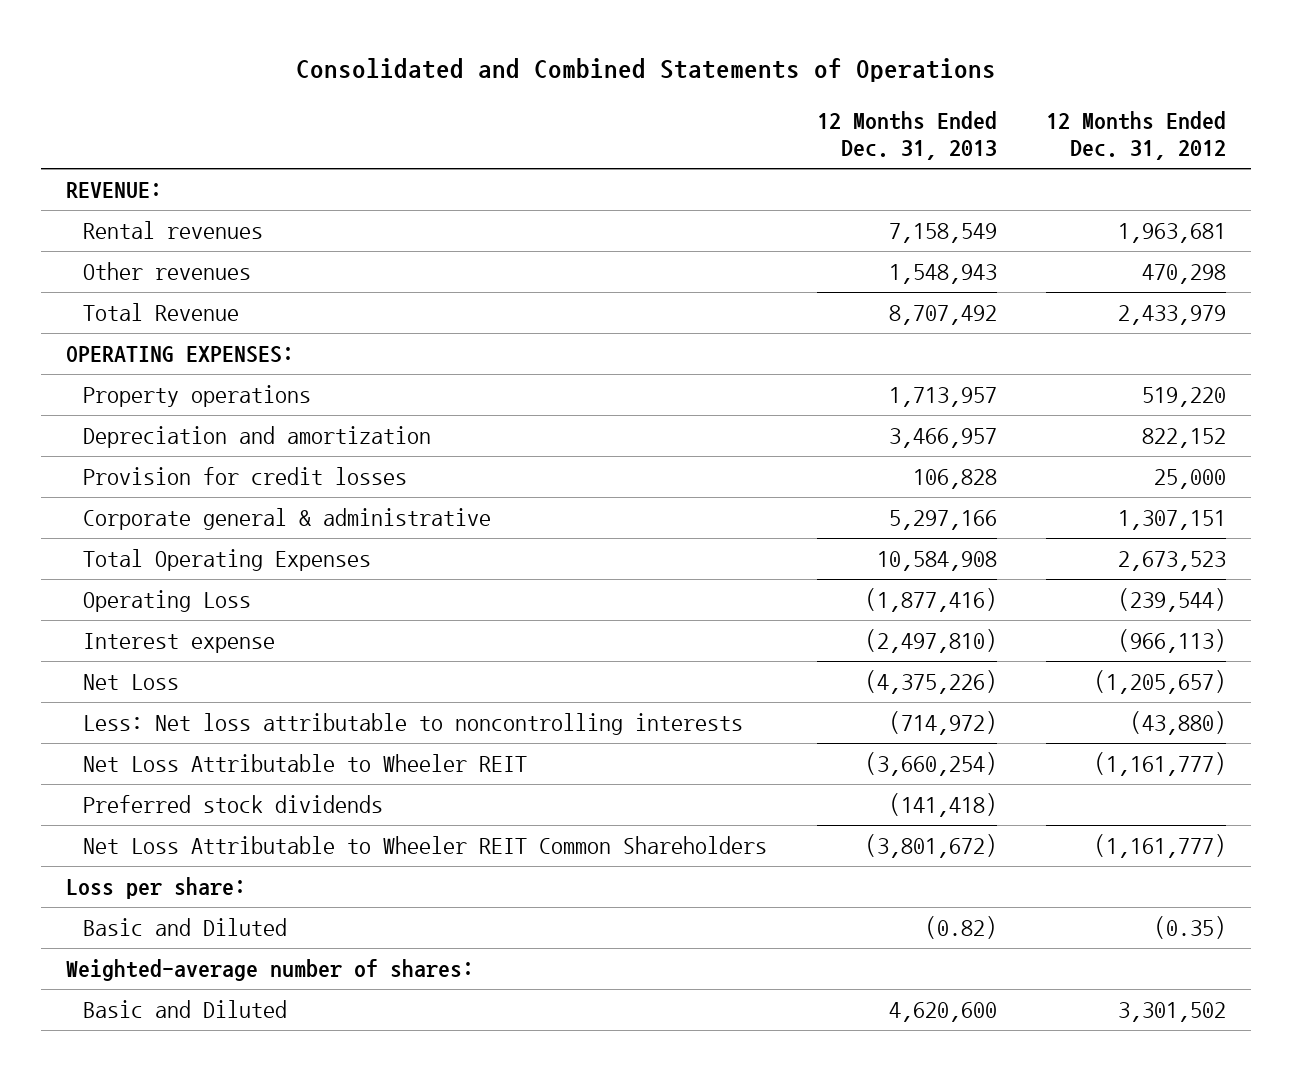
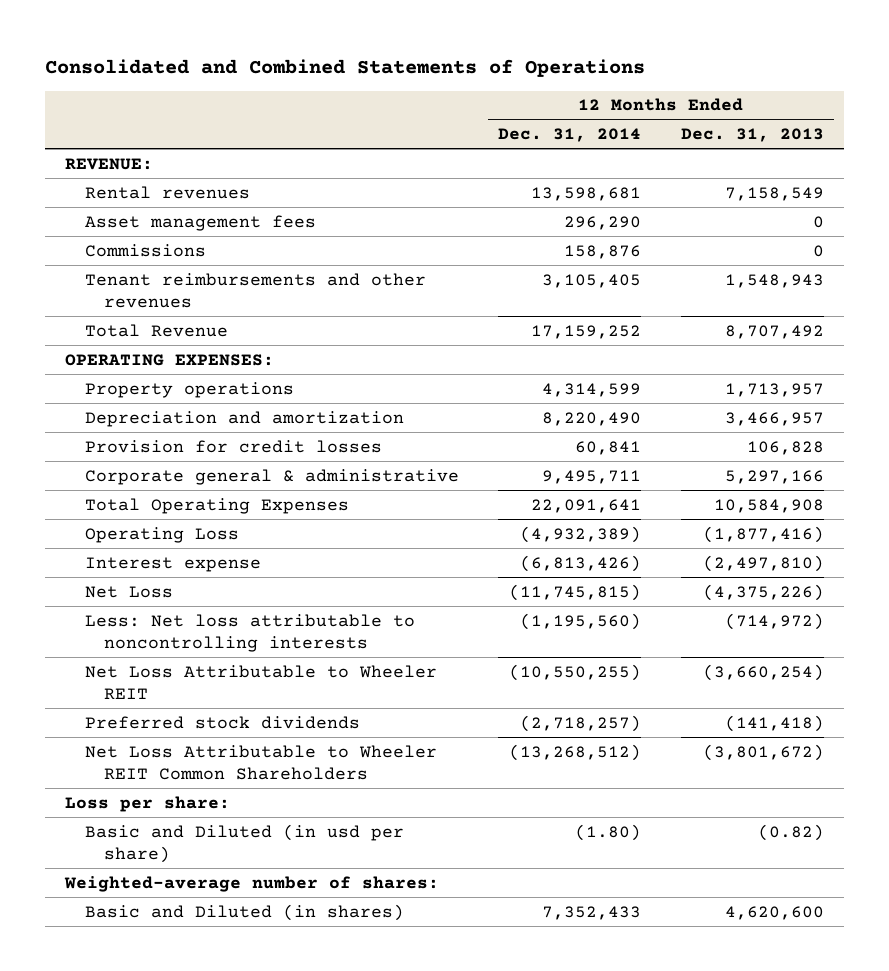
[1046,111,1227,161] 12 Months Ended Dec. 31, 2012 -> none
none -> [498,127,642,142] Dec. 31, 2014
none -> [84,214,316,231] Asset management fees
none -> [84,243,206,257] Commissions
[82,261,251,280] Other revenues -> [84,272,426,309] Tenant reimbursements and other revenues
[82,917,287,936] Basic and Diluted -> [84,823,404,864] Basic and Diluted (in usd per share)
[82,999,287,1018] Basic and Diluted -> [84,903,404,921] Basic and Diluted (in shares)

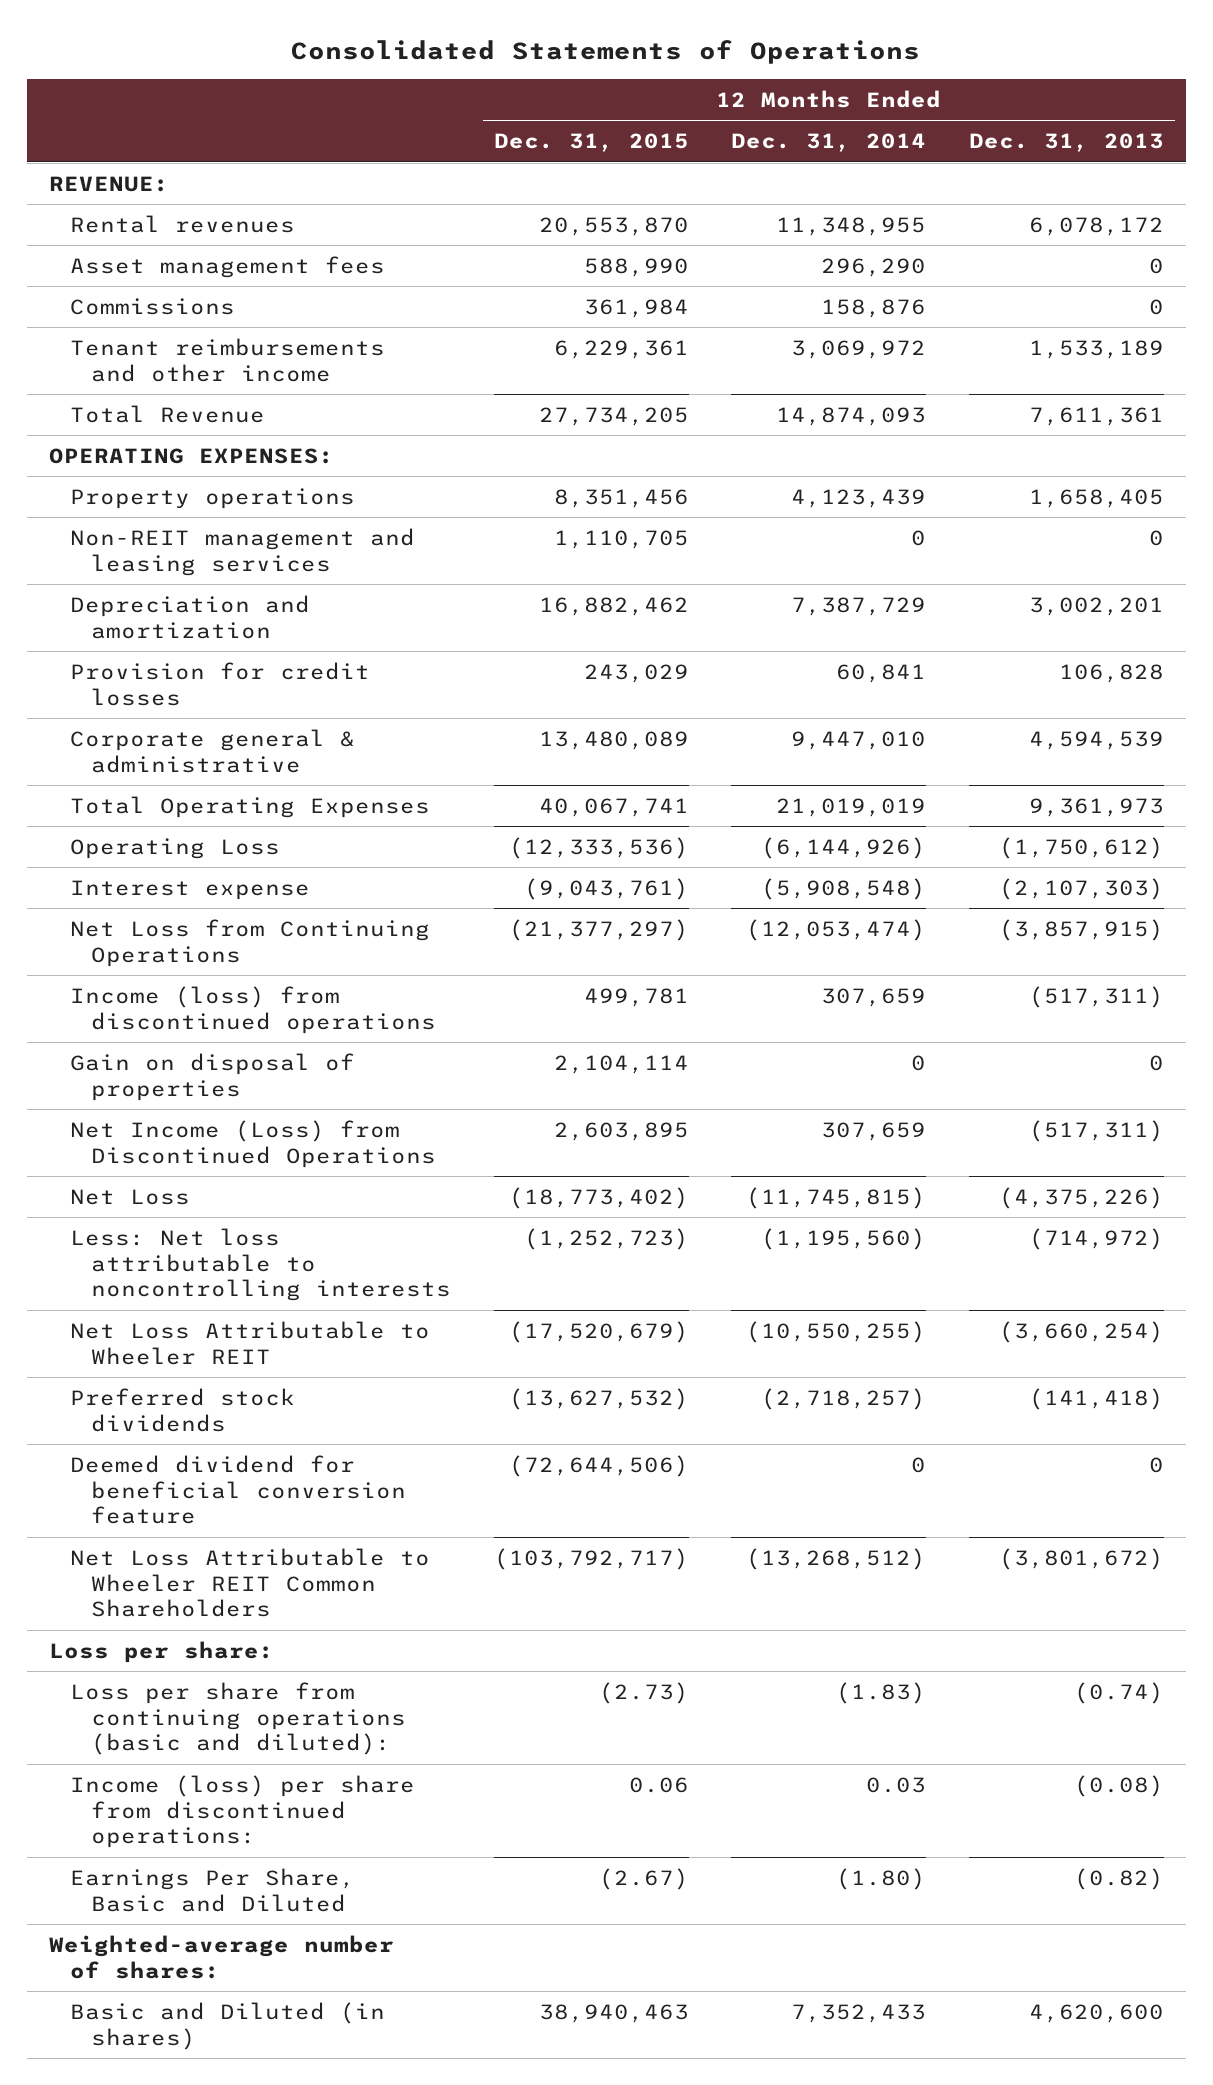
[44,58,645,77] Consolidated and Combined Statements of Operations -> [291,39,921,64] Consolidated Statements of Operations
none -> [493,133,689,153] Dec. 31, 2015
[531,186,642,201] 13,598,681 -> [776,216,927,236] 11,348,955
[725,186,825,201] 7,158,549 -> [1029,216,1165,236] 6,078,172
[84,272,426,309] Tenant reimbursements and other revenues -> [69,337,385,382] Tenant reimbursements and other income
[542,273,642,288] 3,105,405 -> [791,339,927,359] 3,069,972
[725,273,825,288] 1,548,943 -> [1029,339,1165,359] 1,533,189
[531,324,642,339] 17,159,252 -> [776,406,927,426] 14,874,093
[725,324,825,339] 8,707,492 -> [1029,406,1165,426] 7,611,361
[542,382,642,397] 4,314,599 -> [791,488,927,508] 4,123,439
[725,382,825,397] 1,713,957 -> [1029,488,1165,508] 1,658,405
none -> [69,527,415,576] Non-REIT management and leasing services
[542,411,642,426] 8,220,490 -> [791,596,927,616] 7,387,729
[725,411,825,426] 3,466,957 -> [1029,596,1165,616] 3,002,201
[542,469,642,484] 9,495,711 -> [791,730,927,750] 9,447,010
[725,469,825,484] 5,297,166 -> [1029,730,1165,750] 4,594,539
[531,498,642,513] 22,091,641 -> [776,797,927,817] 21,019,019
[714,498,825,513] 10,584,908 -> [1029,797,1165,817] 9,361,973
[520,525,642,543] (4,932,389) -> [761,836,927,859] (6,144,926)
[703,525,825,543] (1,877,416) -> [999,836,1165,859] (1,750,612)
[520,554,642,572] (6,813,426) -> [761,877,927,900] (5,908,548)
[703,554,825,572] (2,497,810) -> [999,877,1165,900] (2,107,303)
none -> [69,918,430,967] Net Loss from Continuing Operations
none -> [69,985,436,1034] Income (loss) from discontinued operations
none -> [69,1052,355,1101] Gain on disposal of properties
none -> [69,1119,436,1168] Net Income (Loss) from Discontinued Operations
none -> [69,1454,406,1525] Deemed dividend for beneficial conversion feature
none -> [69,1681,406,1756] Loss per share from continuing operations (basic and diluted):
none -> [69,1774,415,1849] Income (loss) per share from discontinued operations:
[84,823,404,864] Basic and Diluted (in usd per share) -> [69,1867,355,1912] Earnings Per Share, Basic and Diluted

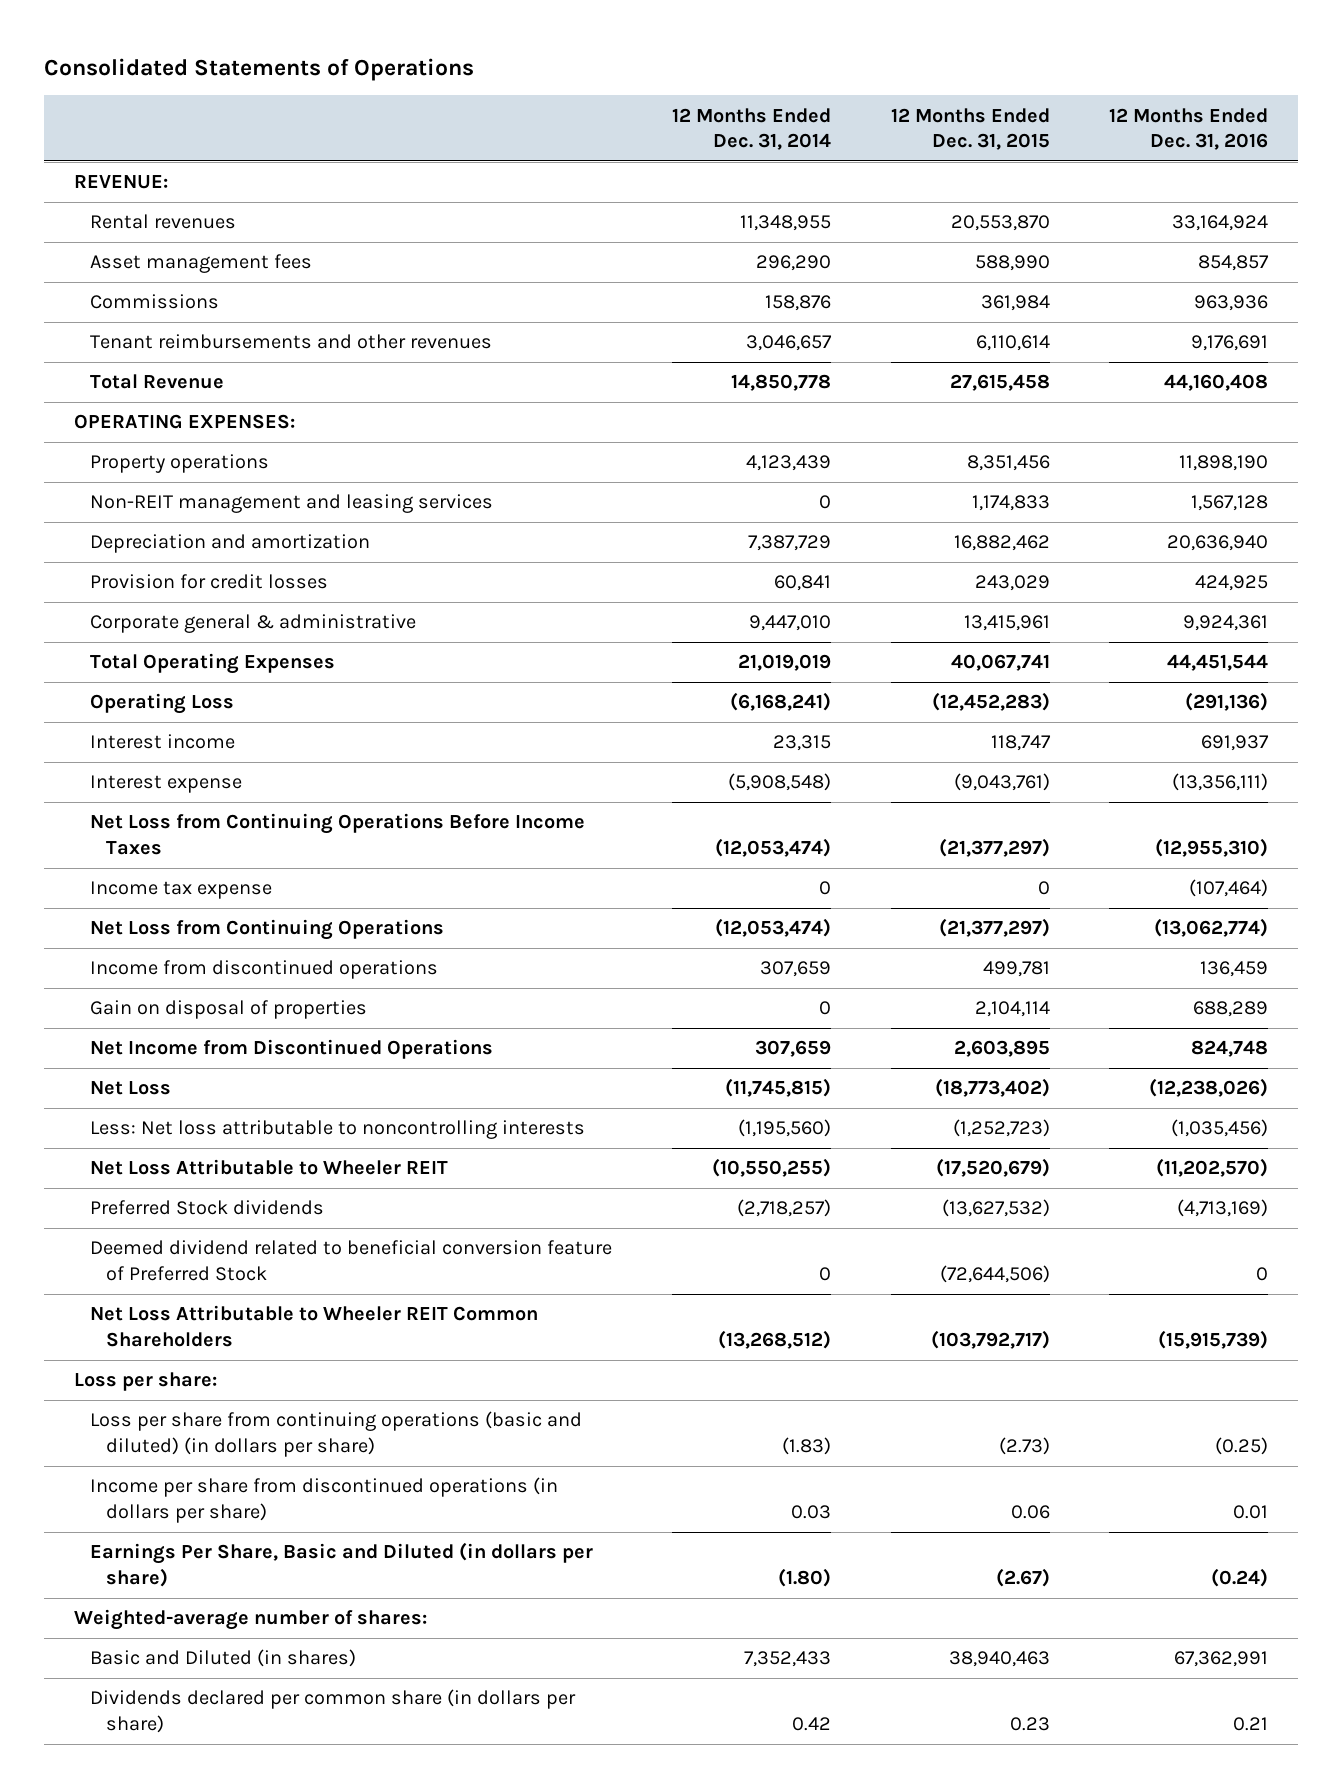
[969,133,1165,153] Dec. 31, 2013 -> none
none -> [1109,107,1269,151] 12 Months Ended Dec. 31, 2016
[69,337,385,382] Tenant reimbursements and other income -> [90,334,493,350] Tenant reimbursements and other revenues
[553,339,689,359] 6,229,361 -> [975,335,1050,352] 6,110,614
[791,339,927,359] 3,069,972 -> [745,335,832,352] 3,046,657
[538,406,689,426] 27,734,205 -> [949,374,1050,392] 27,615,458
[776,406,927,426] 14,874,093 -> [730,374,831,392] 14,850,778
[553,529,689,549] 1,110,705 -> [971,495,1050,512] 1,174,833
[538,730,689,750] 13,480,089 -> [963,615,1050,632] 13,415,961
[508,836,689,859] (12,333,536) -> [931,692,1050,712] (12,452,283)
[761,836,927,859] (6,144,926) -> [729,692,831,712] (6,168,241)
none -> [90,734,236,750] Interest income
none -> [90,813,586,855] Net Loss from Continuing Operations Before Income Taxes
none -> [90,881,273,900] Income tax expense
[69,985,436,1034] Income (loss) from discontinued operations -> [90,960,439,980] Income from discontinued operations
[69,1119,436,1168] Net Income (Loss) from Discontinued Operations -> [90,1039,494,1060] Net Income from Discontinued Operations
[69,1387,295,1432] Preferred stock dividends -> [90,1200,325,1216] Preferred Stock dividends
[69,1454,406,1525] Deemed dividend for beneficial conversion feature -> [90,1240,613,1281] Deemed dividend related to beneficial conversion feature of Preferred Stock
[69,1681,406,1756] Loss per share from continuing operations (basic and diluted): -> [90,1411,583,1457] Loss per share from continuing operations (basic and diluted) (in dollars per share)
[69,1774,415,1849] Income (loss) per share from discontinued operations: -> [90,1477,559,1523] Income per share from discontinued operations (in dollars per share)
[69,1867,355,1912] Earnings Per Share, Basic and Diluted -> [90,1542,594,1587] Earnings Per Share, Basic and Diluted (in dollars per share)
none -> [90,1689,577,1733] Dividends declared per common share (in dollars per share)

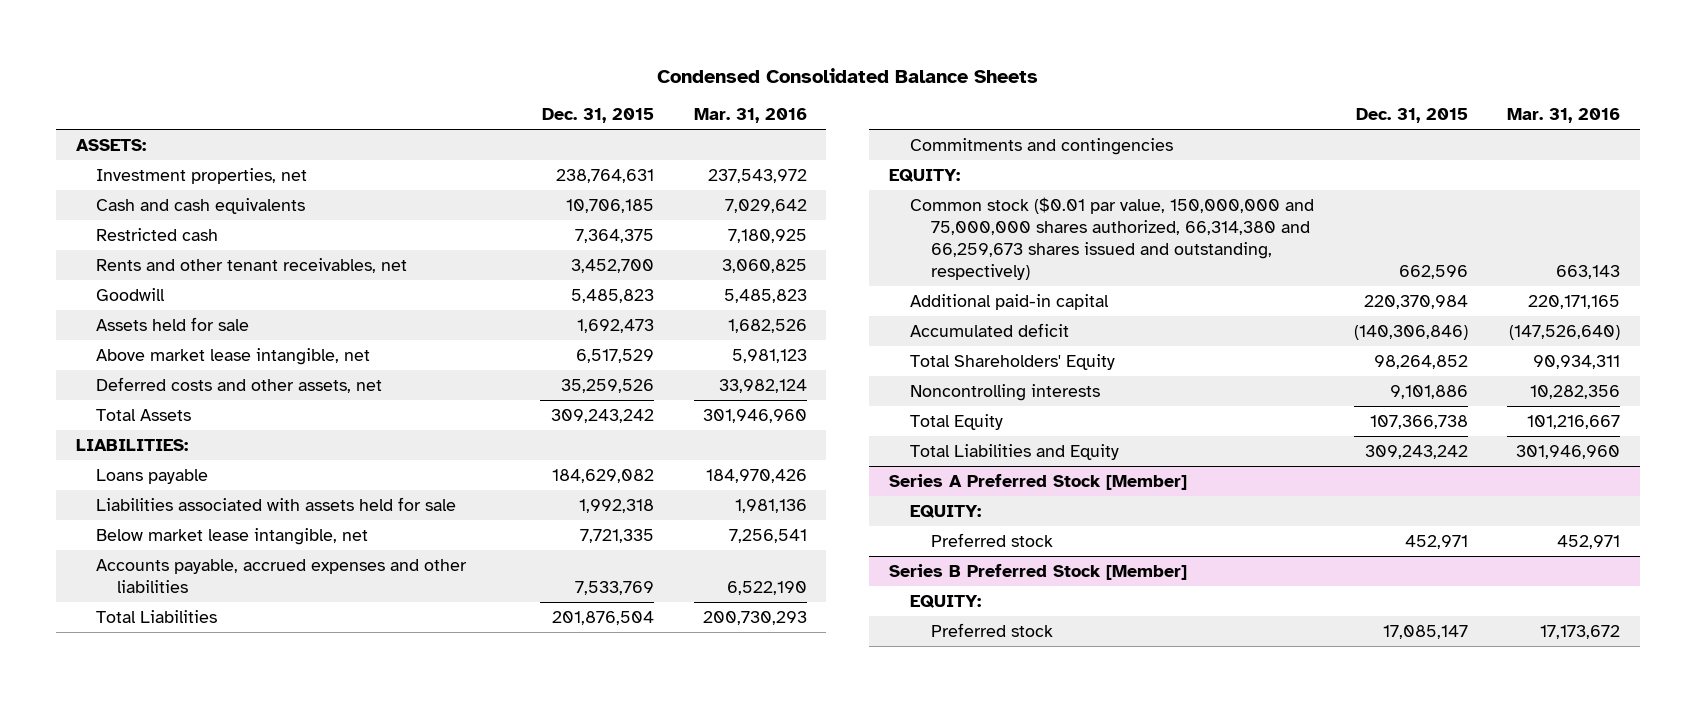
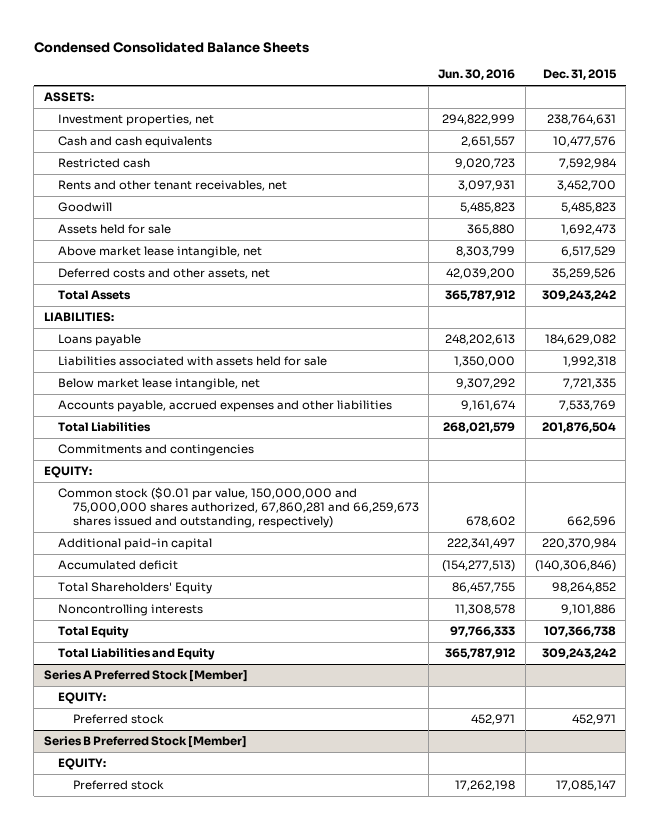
[693,108,807,124] Mar. 31, 2016 -> none
none -> [438,69,516,81] Jun. 30, 2016
[565,198,654,213] 10,706,185 -> [552,136,616,148] 10,477,576
[574,228,654,243] 7,364,375 -> [558,158,617,170] 7,592,984
[910,196,1315,281] Common stock ($0.01 par value, 150,000,000 and 75,000,000 shares authorized, 66,314,380 and 66,259,673 shares issued and outstanding, respectively) -> [58,487,419,529] Common stock ($0.01 par value, 150,000,000 and 75,000,000 shares authorized, 67,860,281 and 66,259,673 shares issued and outstanding, respectively)

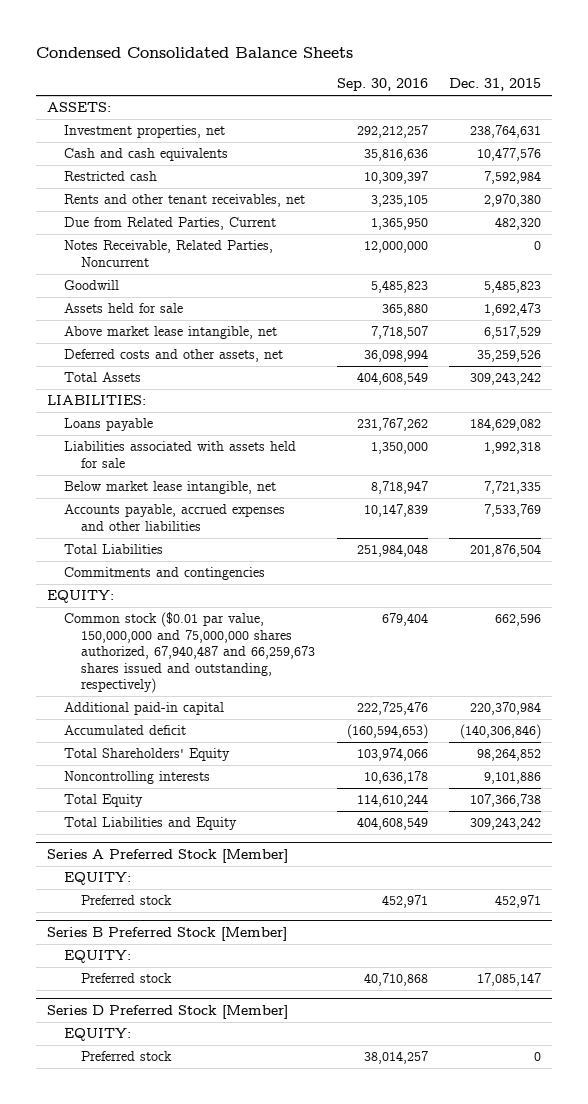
[438,69,516,81] Jun. 30, 2016 -> none
none -> [336,78,428,92] Sep. 30, 2016
[556,180,616,192] 3,452,700 -> [484,194,542,208] 2,970,380
none -> [64,217,277,231] Due from Related Parties, Current
none -> [64,240,274,267] Notes Receivable, Related Parties, Noncurrent
[58,487,419,529] Common stock ($0.01 par value, 150,000,000 and 75,000,000 shares authorized, 67,860,281 and 66,259,673 shares issued and outstanding, respectively) -> [64,612,316,694] Common stock ($0.01 par value, 150,000,000 and 75,000,000 shares authorized, 67,940,487 and 66,259,673 shares issued and outstanding, respectively)
none -> [47,1004,289,1019] Series D Preferred Stock [Member]
none -> [64,1028,132,1042] EQUITY:
none -> [81,1051,173,1062] Preferred stock

